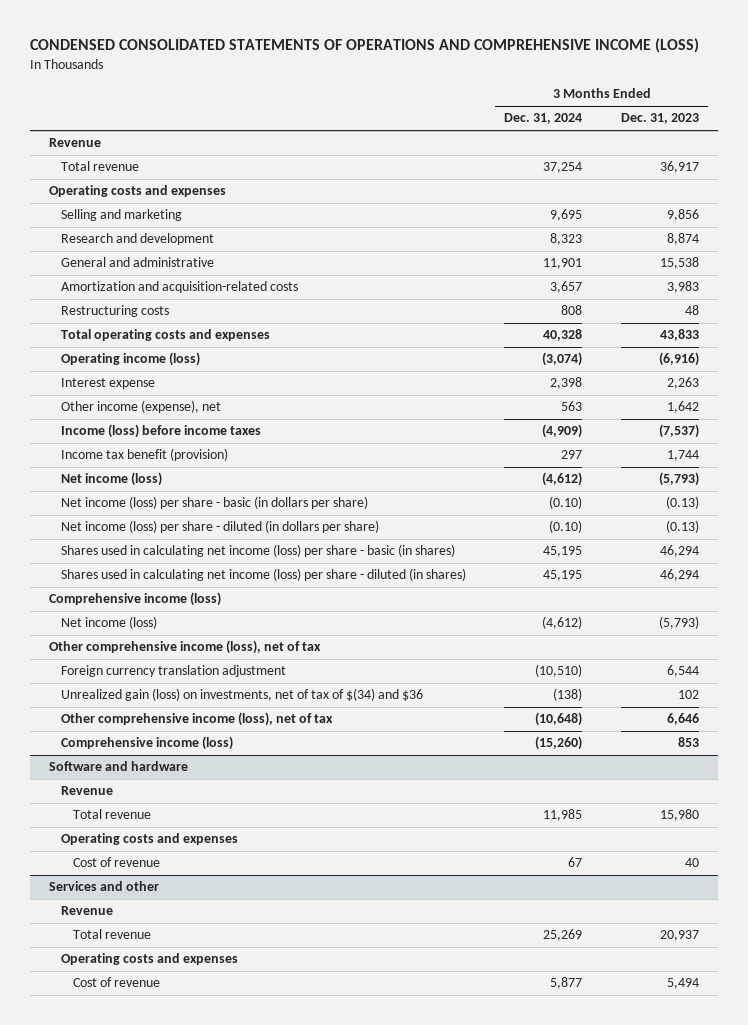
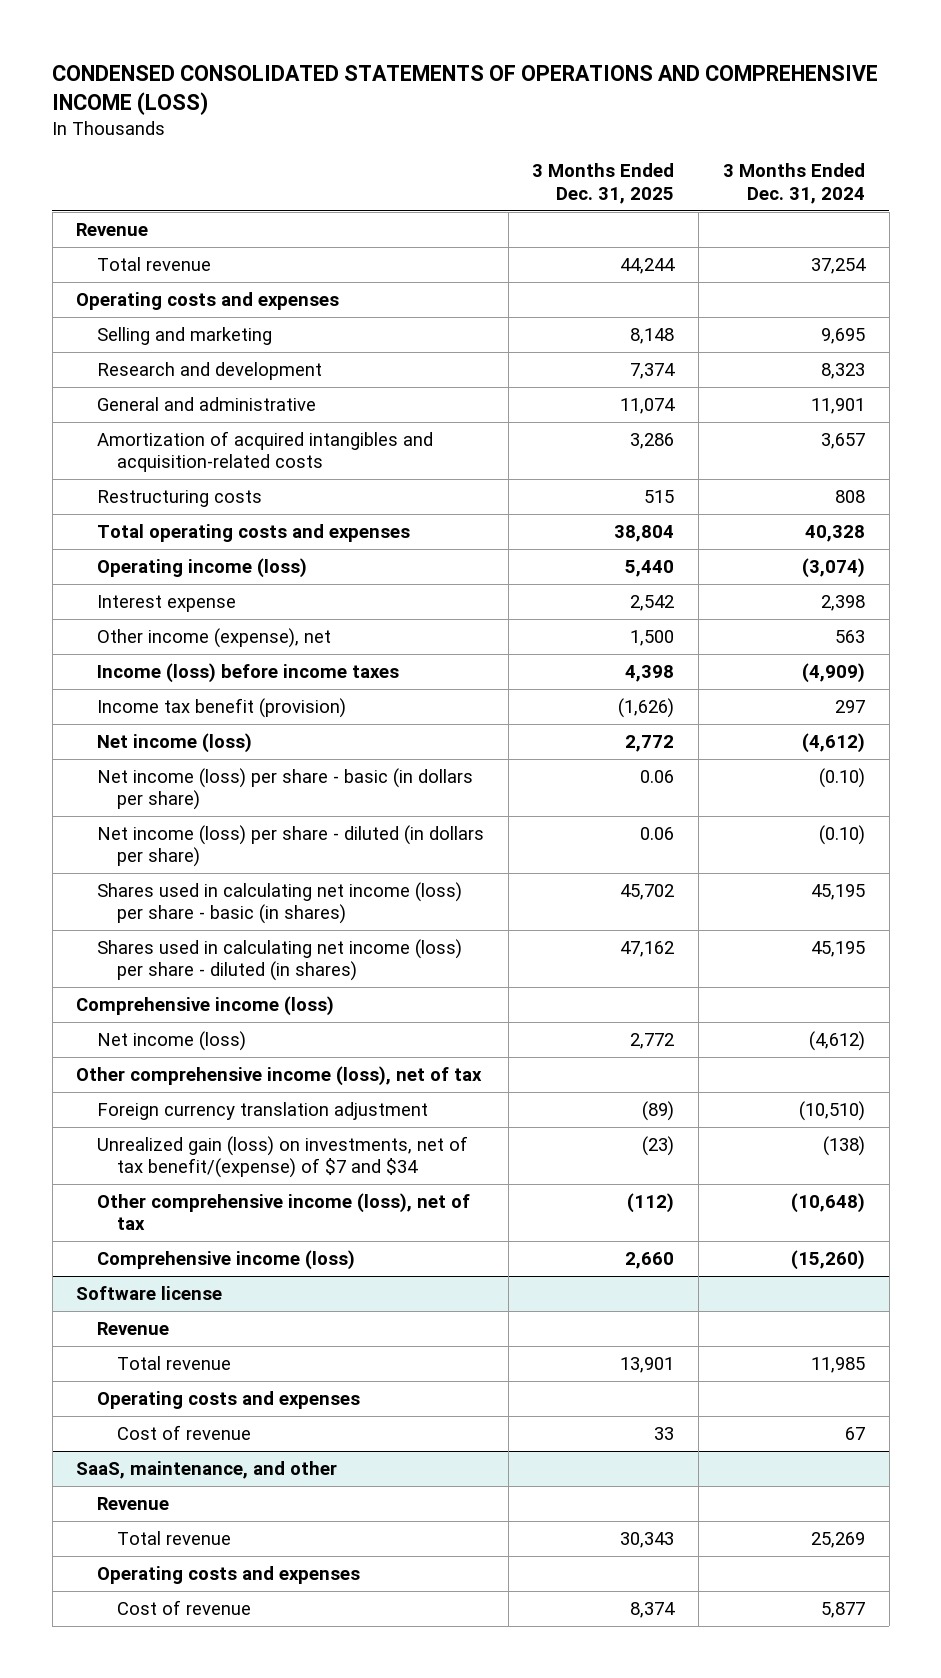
[620,113,699,125] Dec. 31, 2023 -> none
none -> [532,163,675,204] 3 Months Ended Dec. 31, 2025
[60,281,298,294] Amortization and acquisition-related costs -> [96,430,433,473] Amortization of acquired intangibles and acquisition-related costs
[60,688,423,702] Unrealized gain (loss) on investments, net of tax of $(34) and $36 -> [96,1135,468,1179] Unrealized gain (loss) on investments, net of tax benefit/(expense) of $7 and $34
[48,761,188,772] Software and hardware -> [76,1285,223,1300] Software license
[48,881,159,892] Services and other -> [76,1460,338,1479] SaaS, maintenance, and other

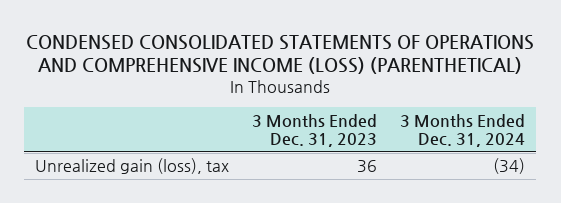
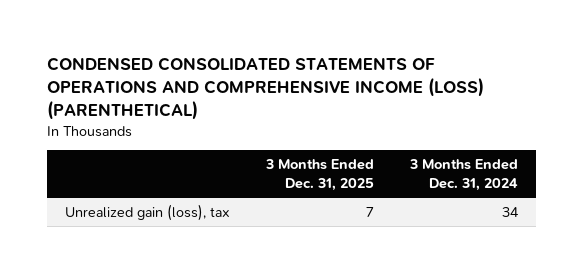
[252,113,378,148] 3 Months Ended Dec. 31, 2023 -> none
none -> [265,159,375,192] 3 Months Ended Dec. 31, 2025
[493,158,526,175] (34) -> [502,207,520,218] 34

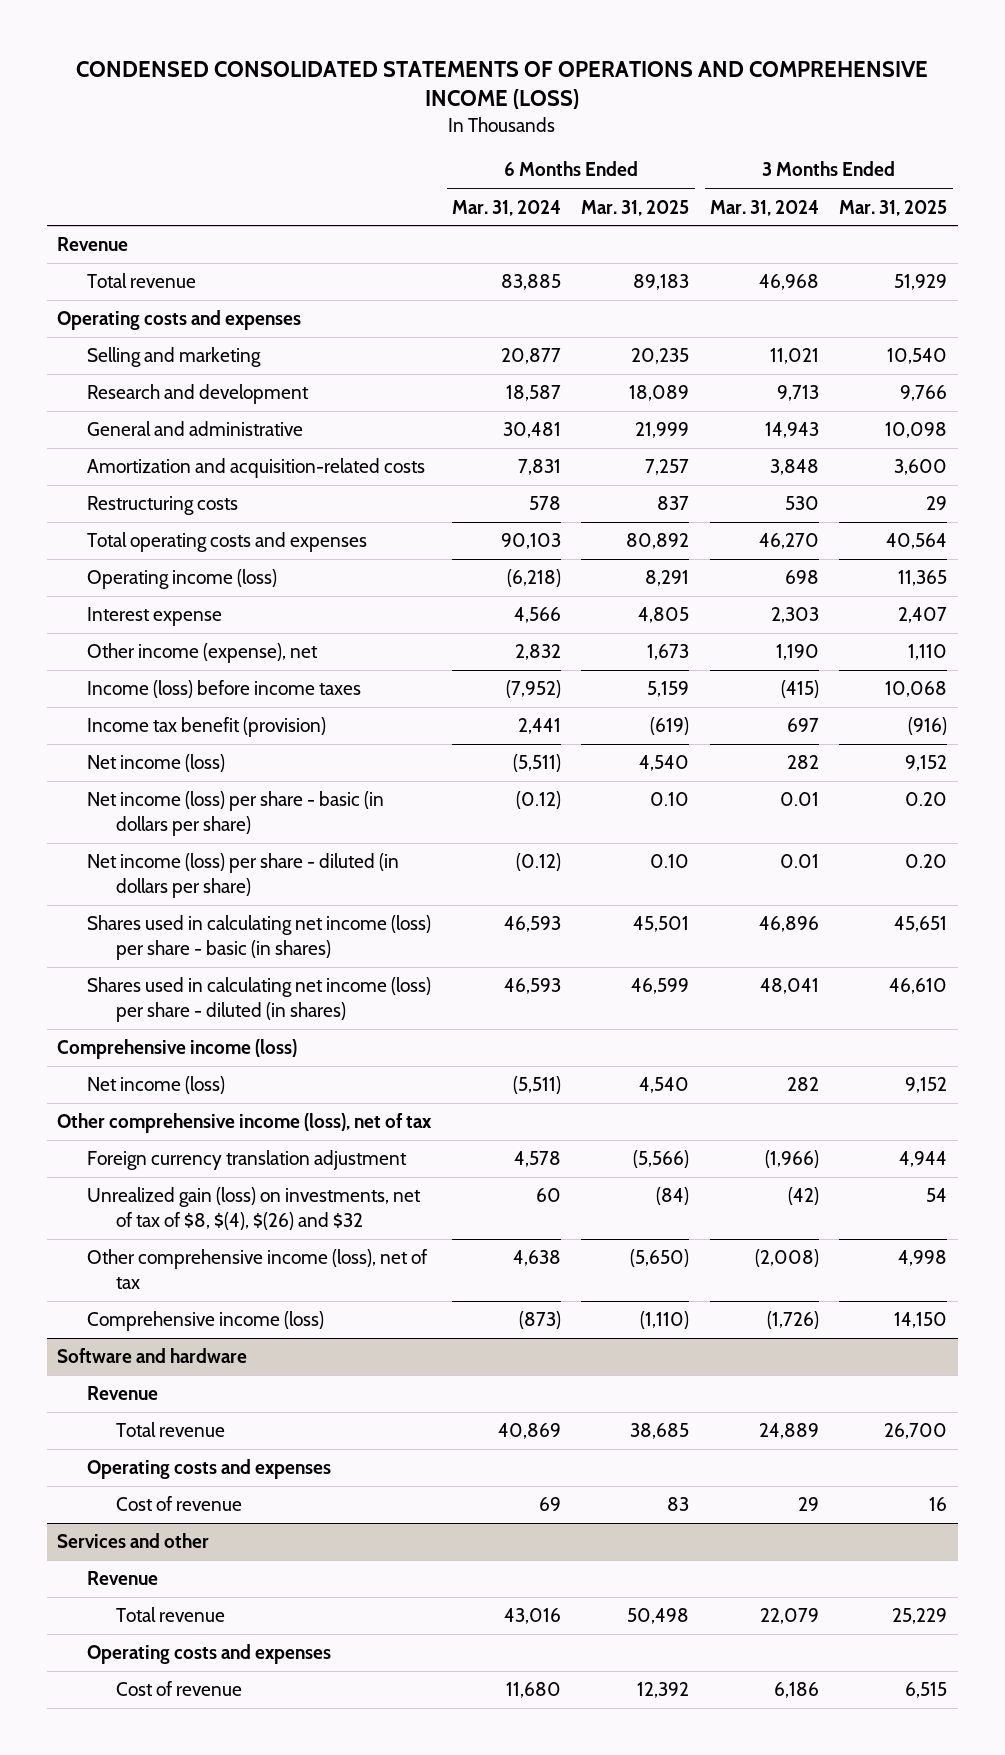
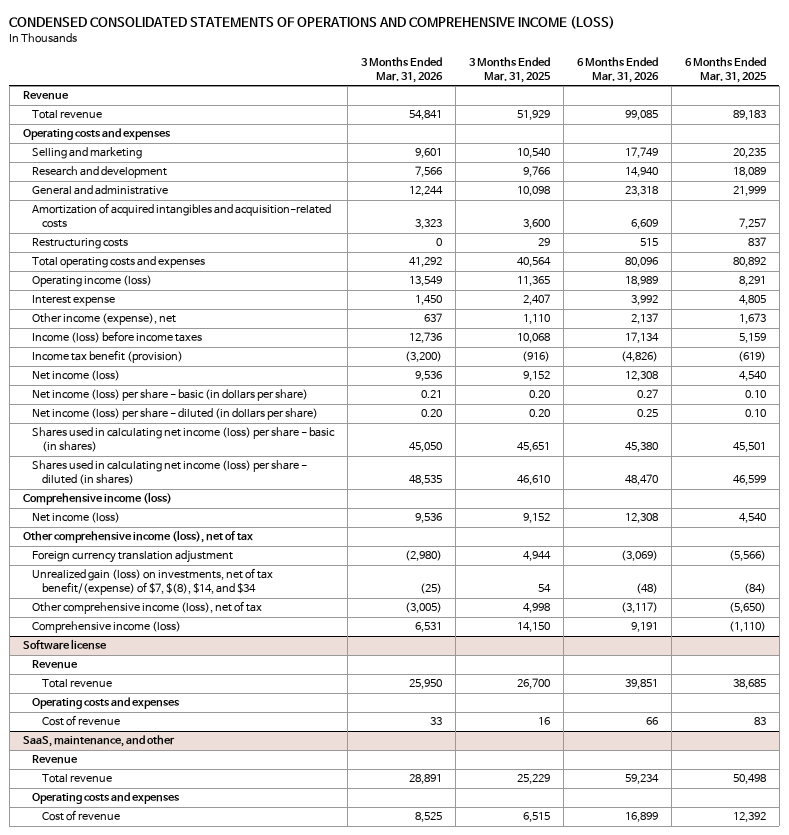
[451,199,561,216] Mar. 31, 2024 -> none
[709,199,819,216] Mar. 31, 2024 -> none
none -> [361,57,444,84] 3 Months Ended Mar. 31, 2026
none -> [576,57,659,84] 6 Months Ended Mar. 31, 2026
[86,458,425,479] Amortization and acquisition-related costs -> [32,203,332,229] Amortization of acquired intangibles and acquisition-related costs
[86,1187,421,1230] Unrealized gain (loss) on investments, net of tax of $8, $(4), $(26) and $32 -> [32,568,274,596] Unrealized gain (loss) on investments, net of tax benefit/(expense) of $7, $(8), $14, and $34
[57,1348,248,1364] Software and hardware -> [22,639,107,651] Software license
[57,1533,210,1549] Services and other -> [22,735,175,748] SaaS, maintenance, and other

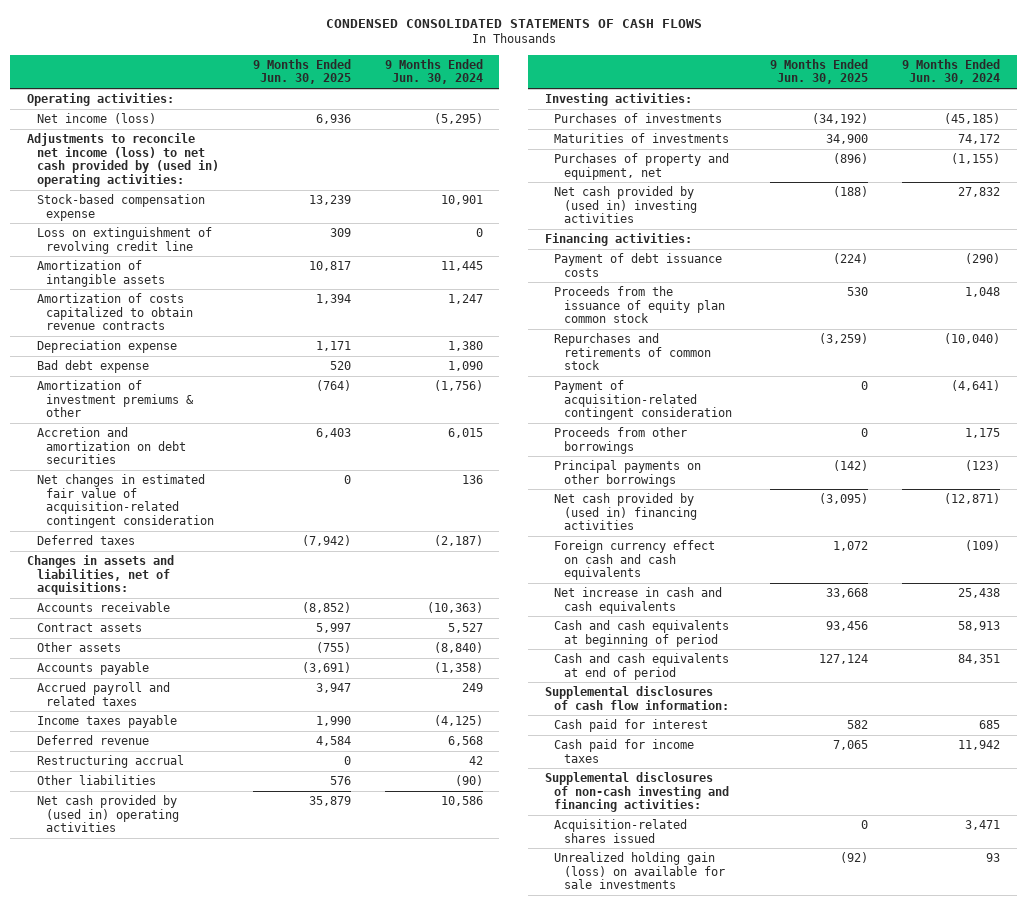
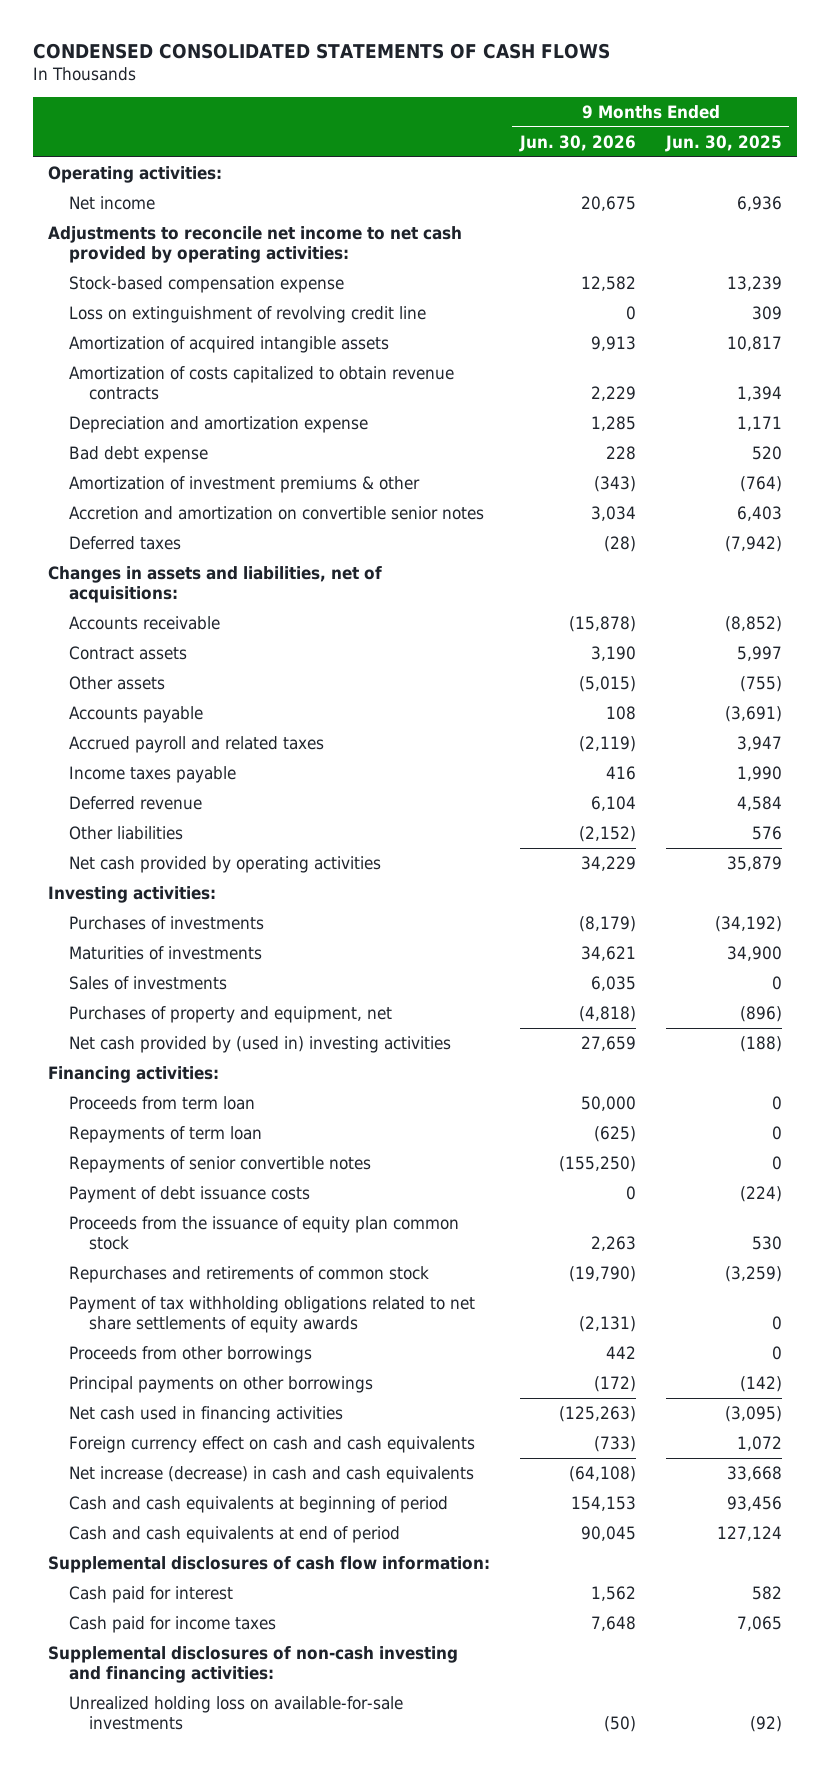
[384,58,483,85] 9 Months Ended Jun. 30, 2024 -> none
none -> [518,134,636,152] Jun. 30, 2026
[36,112,156,124] Net income (loss) -> [68,196,155,211] Net income
[27,132,219,188] Adjustments to reconcile net income (loss) to net cash provided by (used in) operating activities: -> [47,226,462,263] Adjustments to reconcile net income to net cash provided by operating activities:
[36,259,166,287] Amortization of intangible assets -> [68,336,389,354] Amortization of acquired intangible assets
[36,339,177,353] Depreciation expense -> [68,416,368,434] Depreciation and amortization expense
[36,473,215,529] Net changes in estimated fair value of acquisition-related contingent consideration -> none
[36,426,187,465] Accretion and amortization on debt securities -> [68,506,484,521] Accretion and amortization on convertible senior notes
[36,754,184,768] Restructuring accrual -> none
[36,794,180,833] Net cash provided by (used in) operating activities -> [68,856,381,874] Net cash provided by operating activities
none -> [68,976,227,991] Sales of investments
none -> [68,1096,255,1111] Proceeds from term loan
none -> [68,1126,262,1144] Repayments of term loan
none -> [68,1156,371,1174] Repayments of senior convertible notes
[554,379,732,421] Payment of acquisition-related contingent consideration -> none
none -> [68,1296,475,1333] Payment of tax withholding obligations related to net share settlements of equity awards
[554,492,697,531] Net cash provided by (used in) financing activities -> [68,1406,343,1424] Net cash used in financing activities
[554,586,723,614] Net increase in cash and cash equivalents -> [68,1466,474,1484] Net increase (decrease) in cash and cash equivalents
[554,818,688,843] Acquisition-related shares issued -> none
[554,851,725,890] Unrealized holding gain (loss) on available for sale investments -> [68,1696,403,1730] Unrealized holding loss on available-for-sale investments

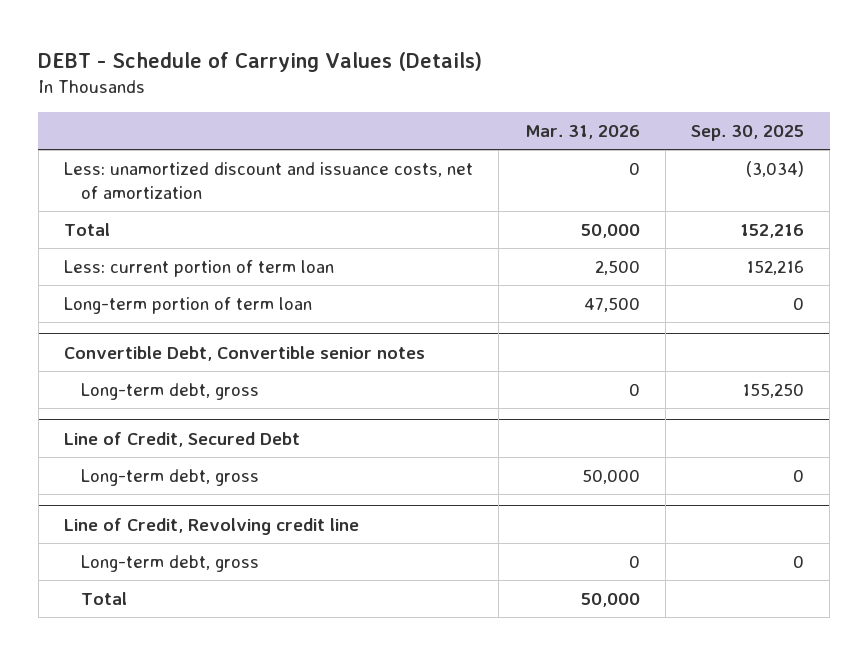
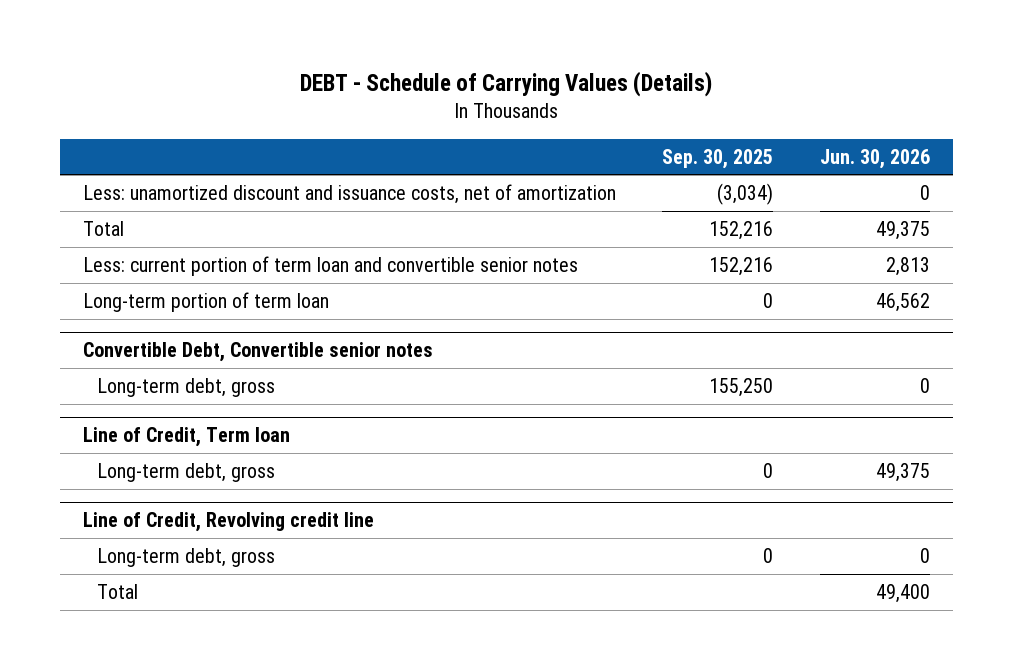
[524,124,640,139] Mar. 31, 2026 -> none
none -> [819,148,930,169] Jun. 30, 2026
[64,260,335,278] Less: current portion of term loan -> [83,256,579,277] Less: current portion of term loan and convertible senior notes
[64,431,301,447] Line of Credit, Secured Debt -> none
none -> [83,427,291,448] Line of Credit, Term loan

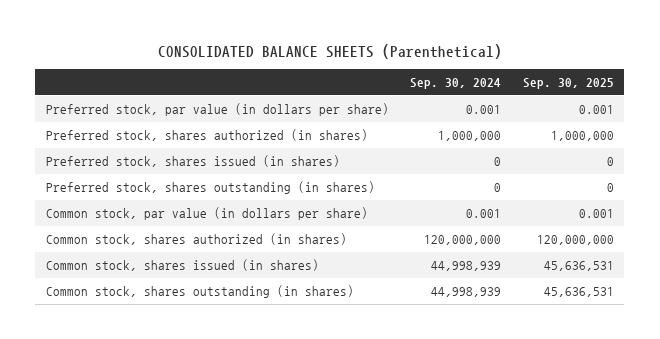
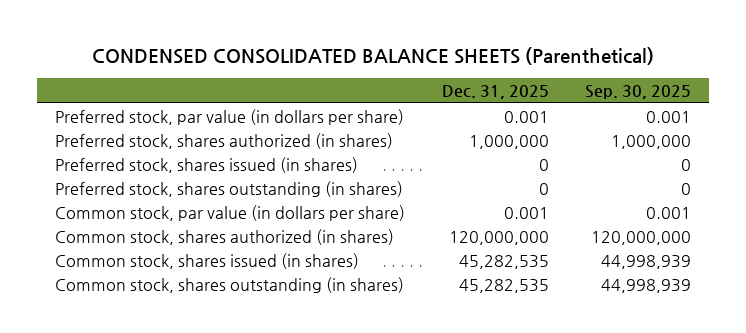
[157,43,502,59] CONSOLIDATED BALANCE SHEETS (Parenthetical) -> [92,47,655,66] CONDENSED CONSOLIDATED BALANCE SHEETS (Parenthetical)
[410,77,502,89] Sep. 30, 2024 -> none
none -> [441,85,549,100] Dec. 31, 2025
[543,261,614,272] 45,636,531 -> [600,254,691,269] 44,998,939
[543,287,614,298] 45,636,531 -> [600,278,691,293] 44,998,939

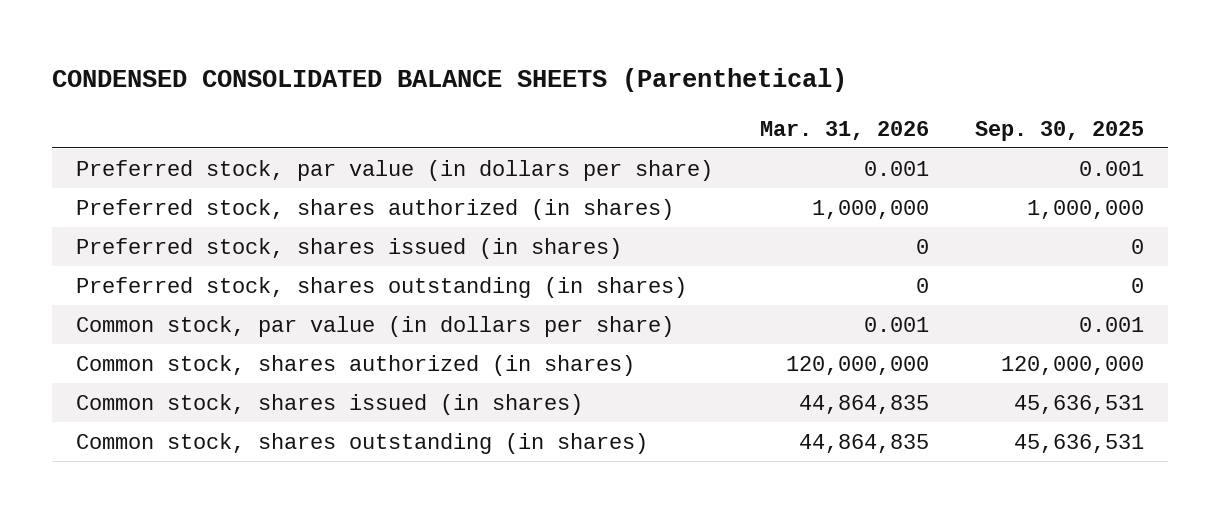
[441,85,549,100] Dec. 31, 2025 -> none
none -> [759,120,929,140] Mar. 31, 2026
[600,254,691,269] 44,998,939 -> [1014,394,1145,414] 45,636,531
[600,278,691,293] 44,998,939 -> [1014,433,1145,453] 45,636,531

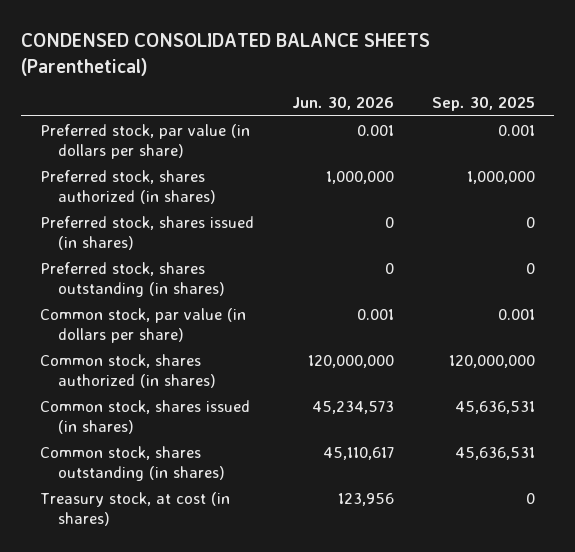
[759,120,929,140] Mar. 31, 2026 -> none
none -> [292,96,395,111] Jun. 30, 2026
none -> [40,491,231,526] Treasury stock, at cost (in shares)

